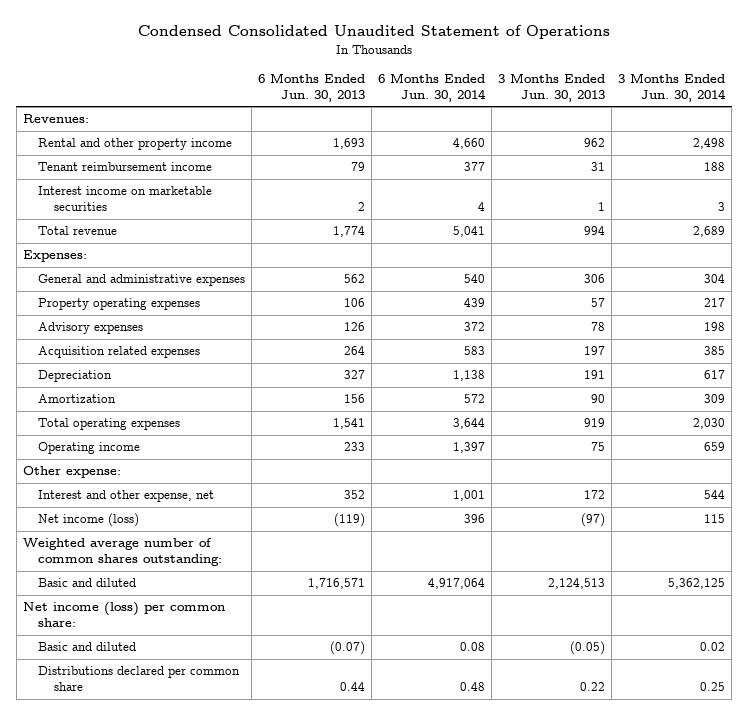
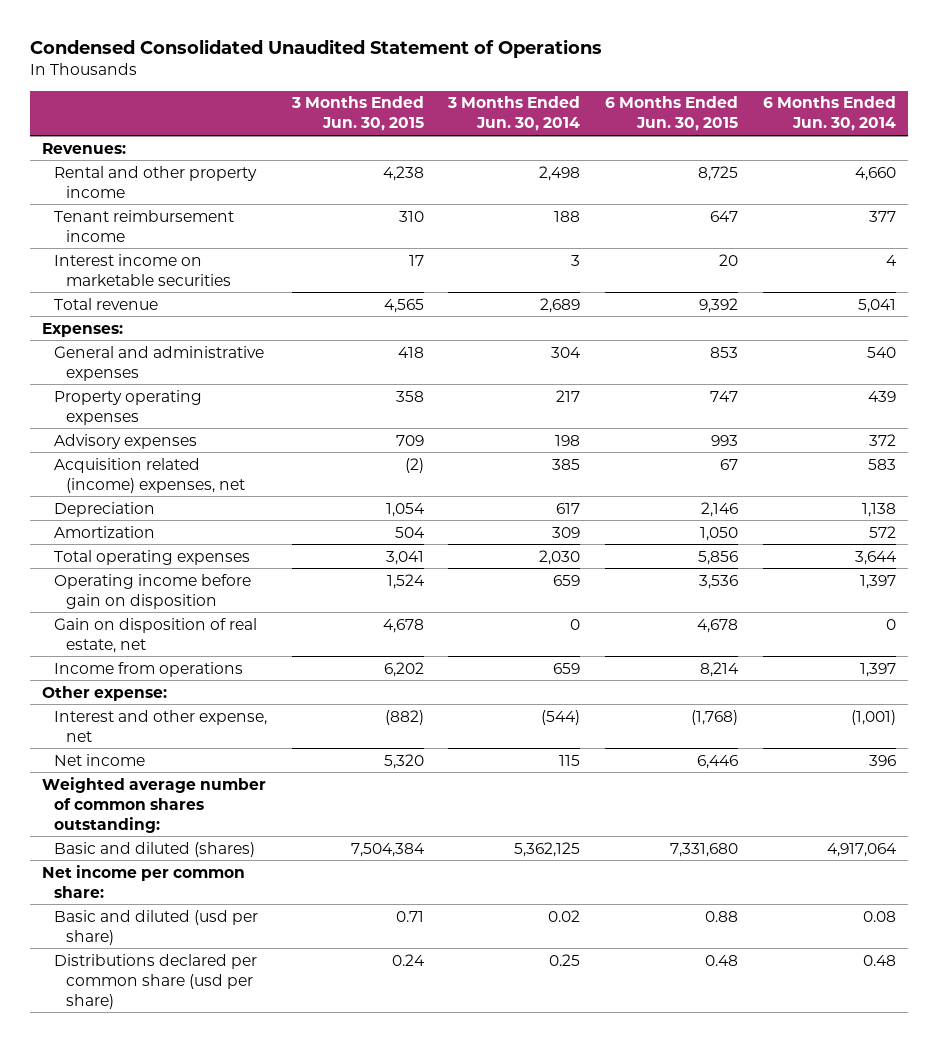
[258,72,366,102] 6 Months Ended Jun. 30, 2013 -> none
[498,72,606,102] 3 Months Ended Jun. 30, 2013 -> none
none -> [290,96,424,132] 3 Months Ended Jun. 30, 2015
none -> [604,96,738,132] 6 Months Ended Jun. 30, 2015
[38,346,201,359] Acquisition related expenses -> [54,457,246,493] Acquisition related (income) expenses, net
none -> [54,573,252,609] Operating income before gain on disposition
none -> [54,617,258,653] Gain on disposition of real estate, net
[38,442,141,455] Operating income -> [54,661,244,677] Income from operations
[453,490,486,502] 1,001 -> [850,709,896,725] (1,001)
[704,490,726,500] 544 -> [541,709,581,725] (544)
[38,513,140,528] Net income (loss) -> [54,753,146,766] Net income
[38,578,137,588] Basic and diluted -> [54,841,256,857] Basic and diluted (shares)
[22,602,225,628] Net income (loss) per common share: -> [41,864,245,898] Net income per common share:
[38,642,137,652] Basic and diluted -> [54,909,259,945] Basic and diluted (usd per share)
[38,666,241,692] Distributions declared per common share -> [54,953,258,1009] Distributions declared per common share (usd per share)

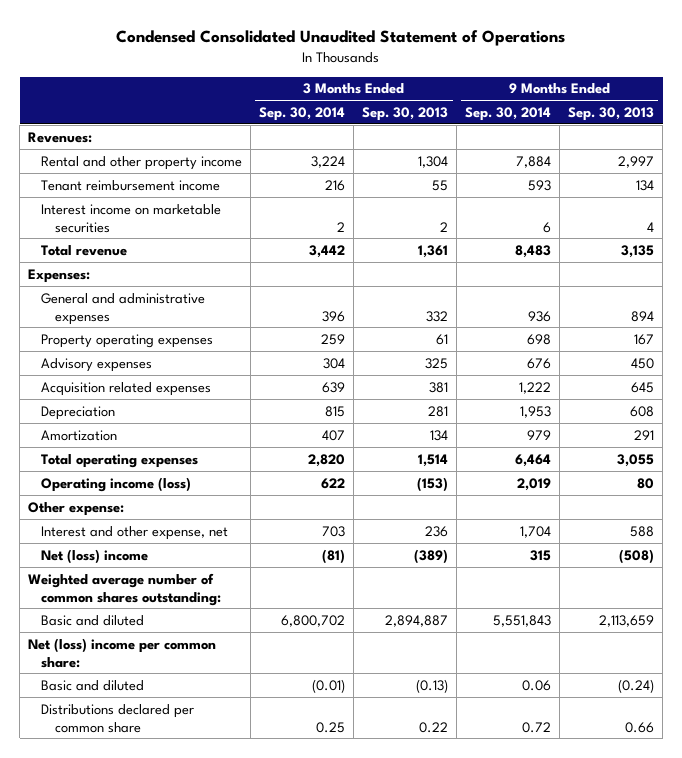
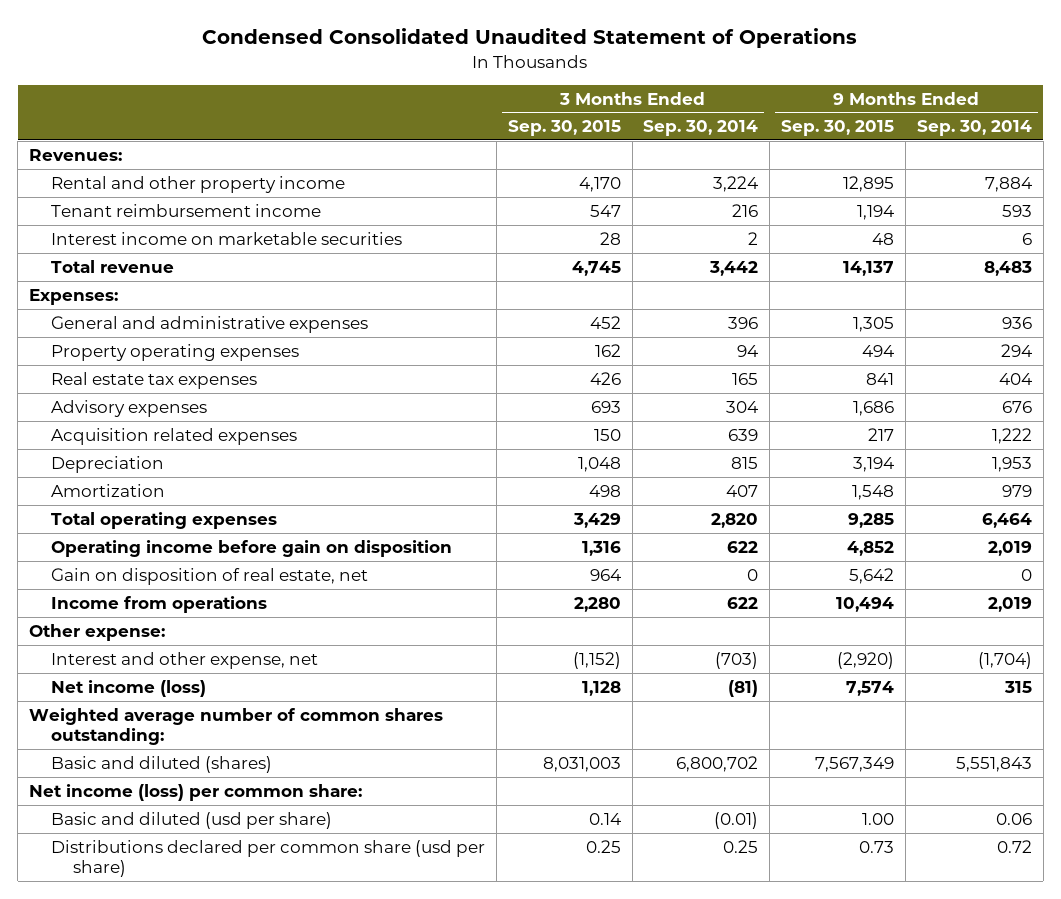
[362,106,449,121] Sep. 30, 2013 -> none
[568,106,655,121] Sep. 30, 2013 -> none
none -> [507,120,621,137] Sep. 30, 2015
none -> [781,120,895,137] Sep. 30, 2015
[321,333,346,345] 259 -> [737,344,759,357] 94
[527,333,552,345] 698 -> [1000,343,1032,357] 294
none -> [51,371,258,389] Real estate tax expenses
none -> [51,539,453,557] Operating income before gain on disposition
none -> [51,567,369,585] Gain on disposition of real estate, net
[41,476,192,492] Operating income (loss) -> [51,595,268,613] Income from operations
[322,525,346,537] 703 -> [715,651,759,669] (703)
[520,525,552,538] 1,704 -> [977,651,1032,669] (1,704)
[41,548,149,564] Net (loss) income -> [51,679,207,697] Net income (loss)
[41,614,145,626] Basic and diluted -> [51,755,273,773] Basic and diluted (shares)
[28,637,217,668] Net (loss) income per common share: -> [28,783,362,801] Net income (loss) per common share:
[41,679,145,691] Basic and diluted -> [51,811,333,829] Basic and diluted (usd per share)
[41,703,195,733] Distributions declared per common share -> [51,839,486,878] Distributions declared per common share (usd per share)

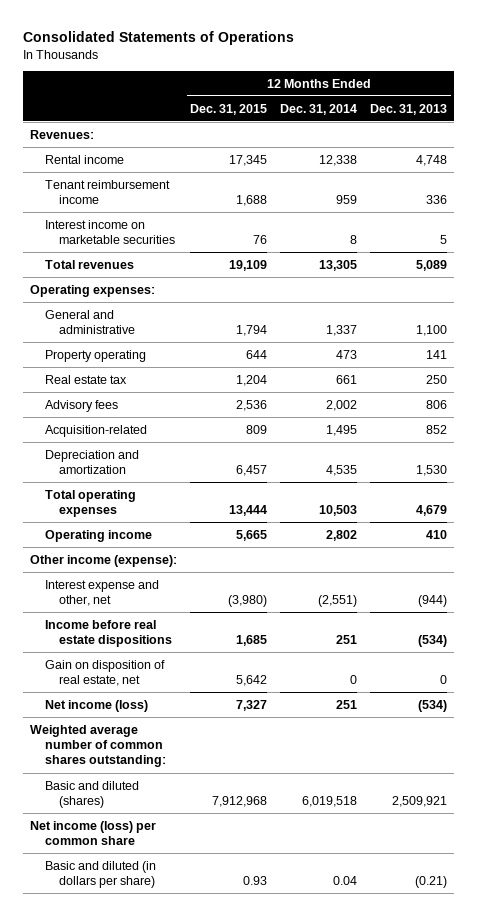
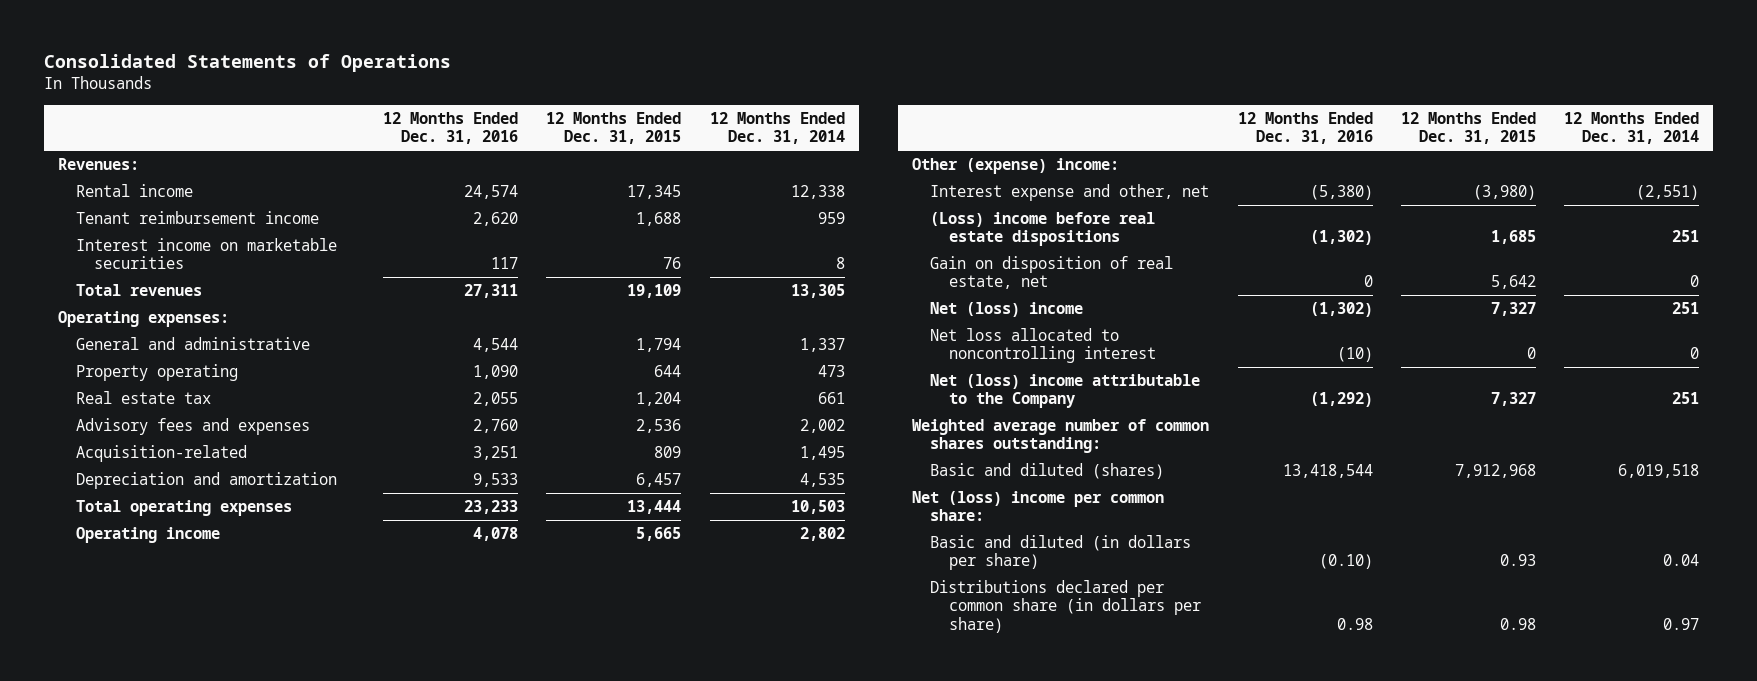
[370,103,448,115] Dec. 31, 2013 -> none
none -> [383,111,519,145] 12 Months Ended Dec. 31, 2016
[44,399,118,412] Advisory fees -> [75,418,310,436] Advisory fees and expenses
[29,554,177,567] Other income (expense): -> [912,158,1120,175] Other (expense) income:
[44,619,173,648] Income before real estate dispositions -> [930,212,1156,247] (Loss) income before real estate dispositions
none -> [930,302,1084,318] Net (loss) income
none -> [930,328,1156,364] Net loss allocated to noncontrolling interest
[44,699,148,712] Net income (loss) -> [930,374,1201,409] Net (loss) income attributable to the Company
[29,820,156,846] Net income (loss) per common share -> [912,491,1165,522] Net (loss) income per common share:
none -> [930,580,1201,633] Distributions declared per common share (in dollars per share)

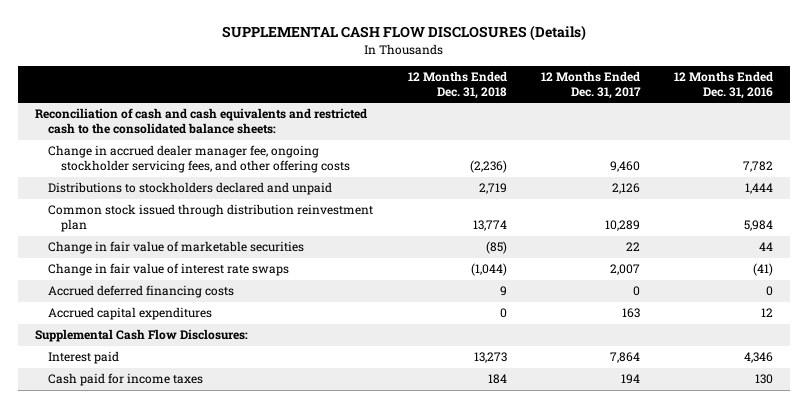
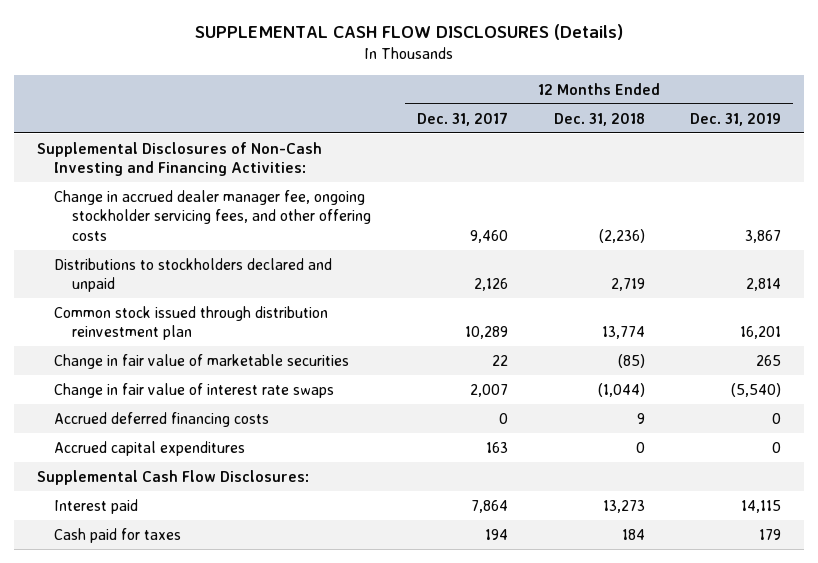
[673,70,773,99] 12 Months Ended Dec. 31, 2016 -> none
none -> [690,112,782,126] Dec. 31, 2019
[35,108,368,135] Reconciliation of cash and cash equivalents and restricted cash to the consolidated balance sheets: -> [36,141,322,177] Supplemental Disclosures of Non-Cash Investing and Financing Activities:
[48,373,204,387] Cash paid for income taxes -> [54,527,182,543] Cash paid for taxes

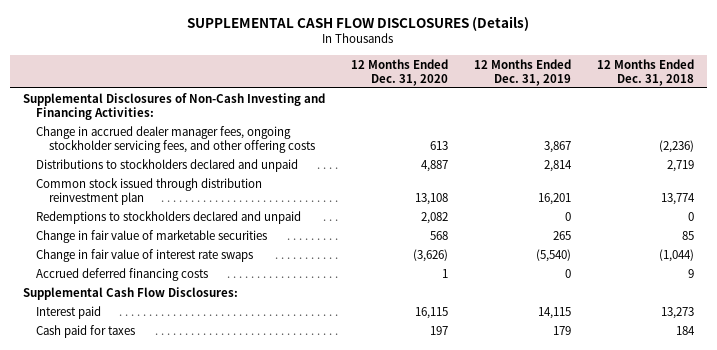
[416,111,508,126] Dec. 31, 2017 -> none
none -> [350,58,448,86] 12 Months Ended Dec. 31, 2020
[54,189,372,241] Change in accrued dealer manager fee, ongoing stockholder servicing fees, and other offering costs -> [35,125,315,153] Change in accrued dealer manager fees, ongoing stockholder servicing fees, and other offering costs
none -> [35,210,301,224] Redemptions to stockholders declared and unpaid
[617,353,645,368] (85) -> [682,230,695,240] 85
[54,440,246,456] Accrued capital expenditures -> none

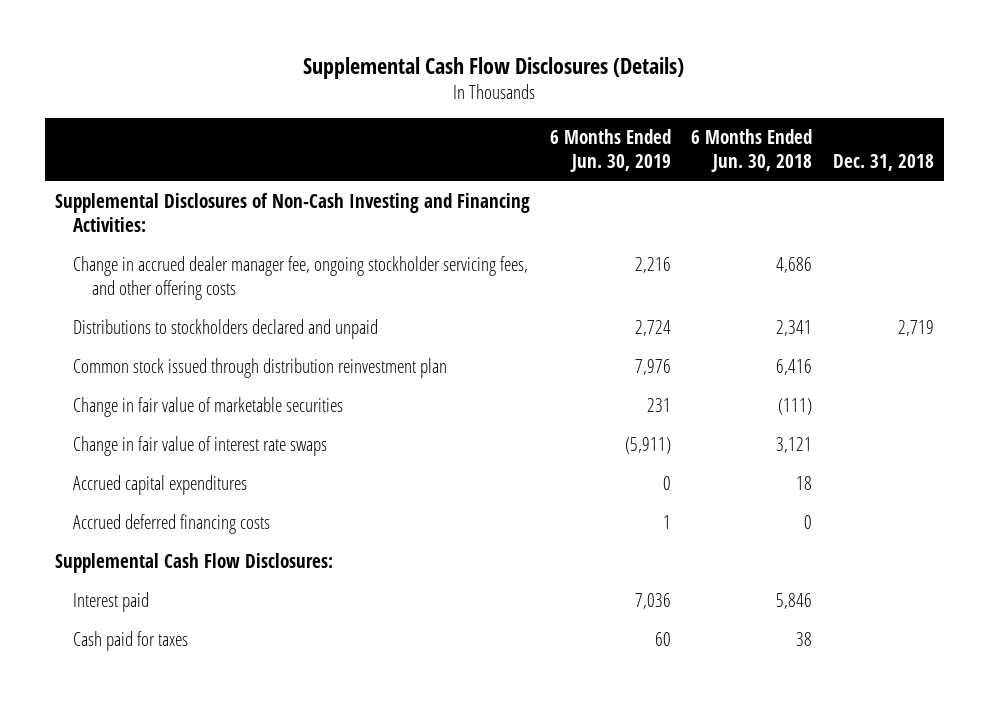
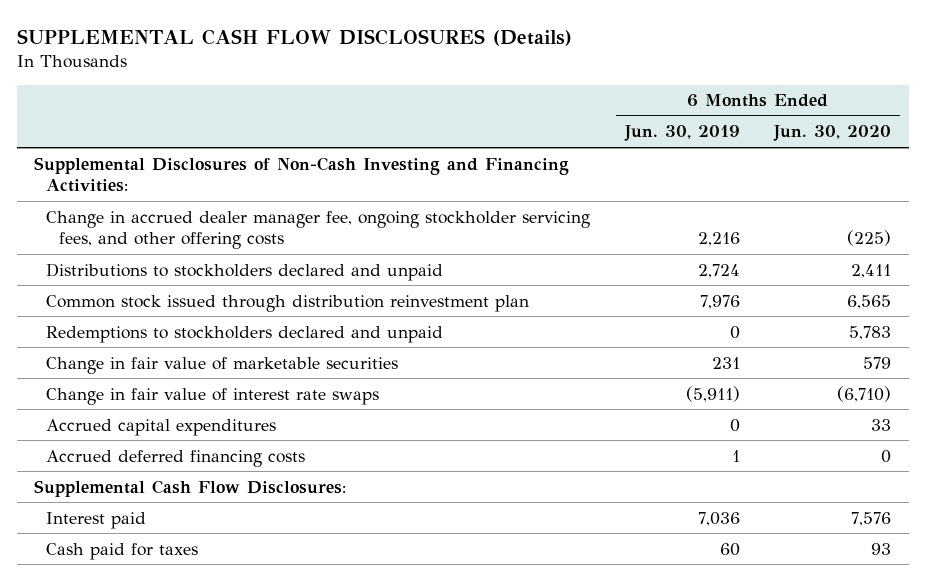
[303,56,685,79] Supplemental Cash Flow Disclosures (Details) -> [16,28,572,46] SUPPLEMENTAL CASH FLOW DISCLOSURES (Details)
[691,128,813,172] 6 Months Ended Jun. 30, 2018 -> none
[832,153,934,171] Dec. 31, 2018 -> none
none -> [773,125,892,142] Jun. 30, 2020
none -> [46,325,444,343] Redemptions to stockholders declared and unpaid

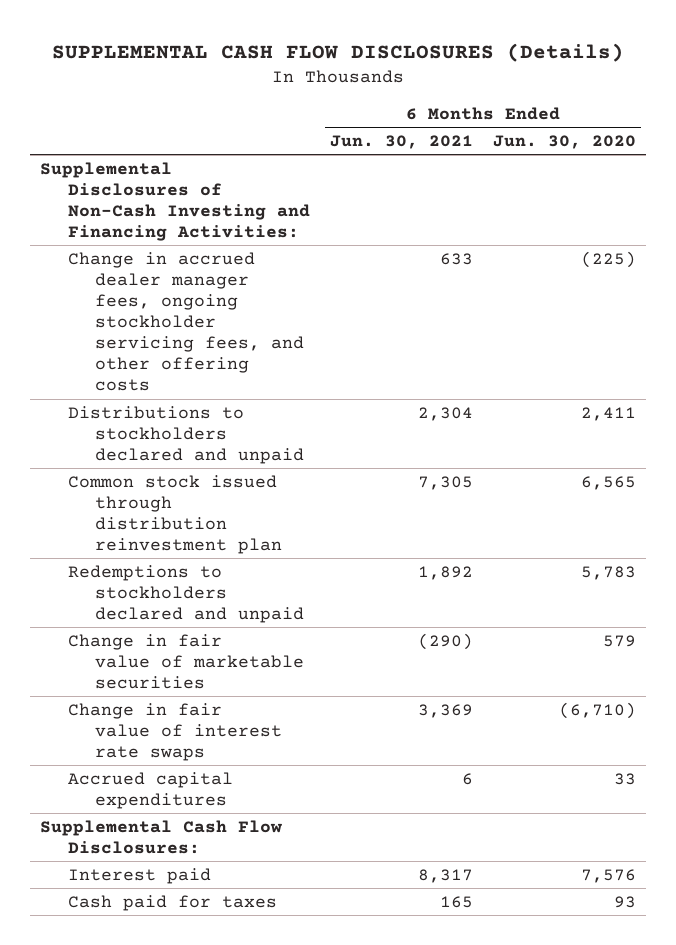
[623,125,740,142] Jun. 30, 2019 -> none
none -> [329,135,473,150] Jun. 30, 2021
[46,210,591,250] Change in accrued dealer manager fee, ongoing stockholder servicing fees, and other offering costs -> [67,251,305,392] Change in accrued dealer manager fees, ongoing stockholder servicing fees, and other offering costs
[46,449,306,467] Accrued deferred financing costs -> none

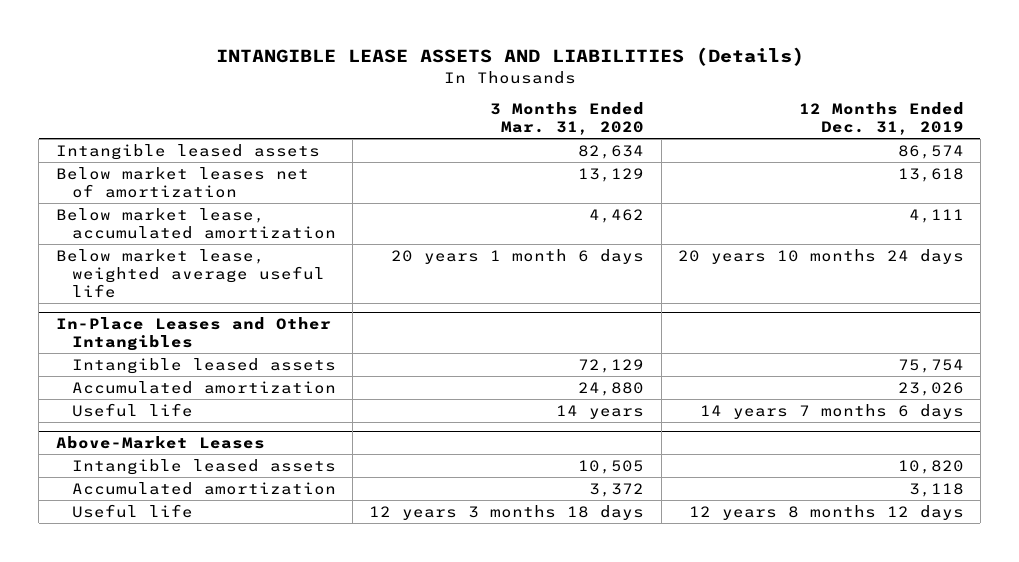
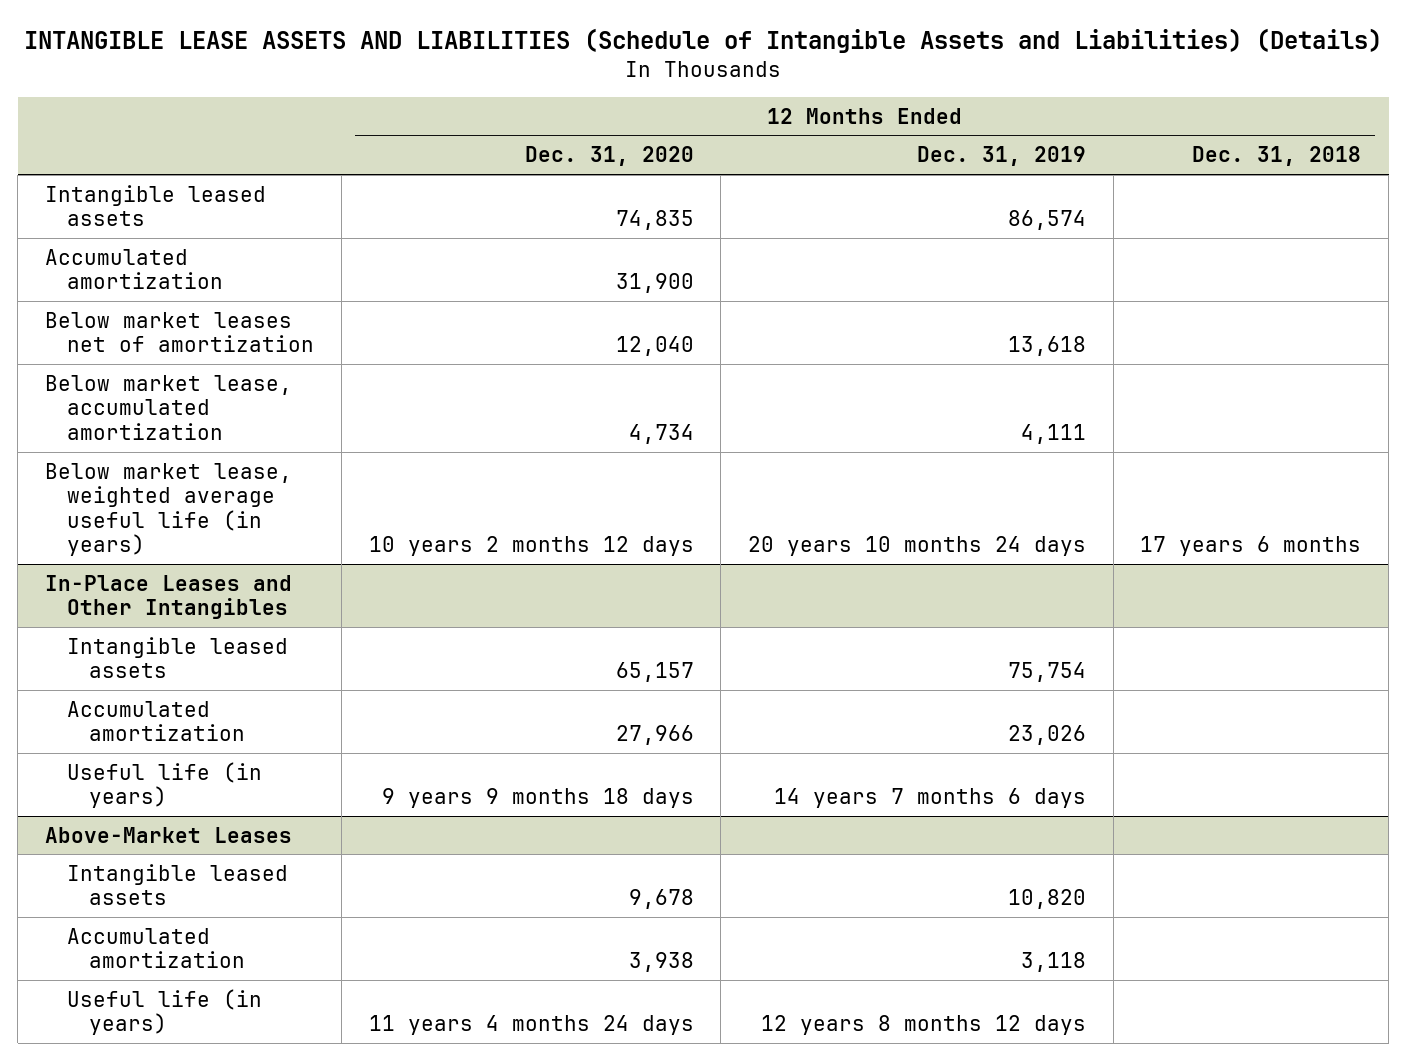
[215,47,804,67] INTANGIBLE LEASE ASSETS AND LIABILITIES (Details) -> [24,28,1383,54] INTANGIBLE LEASE ASSETS AND LIABILITIES (Schedule of Intangible Assets and Liabilities) (Details)
[490,102,645,136] 3 Months Ended Mar. 31, 2020 -> none
none -> [524,146,694,167] Dec. 31, 2020
none -> [1192,146,1362,167] Dec. 31, 2018
none -> [45,248,224,290] Accumulated amortization
[55,248,326,298] Below market lease, weighted average useful life -> [45,462,293,557] Below market lease, weighted average useful life (in years)
[72,402,194,417] Useful life -> [67,761,263,809] Useful life (in years)
[72,503,194,518] Useful life -> [67,988,263,1036] Useful life (in years)

